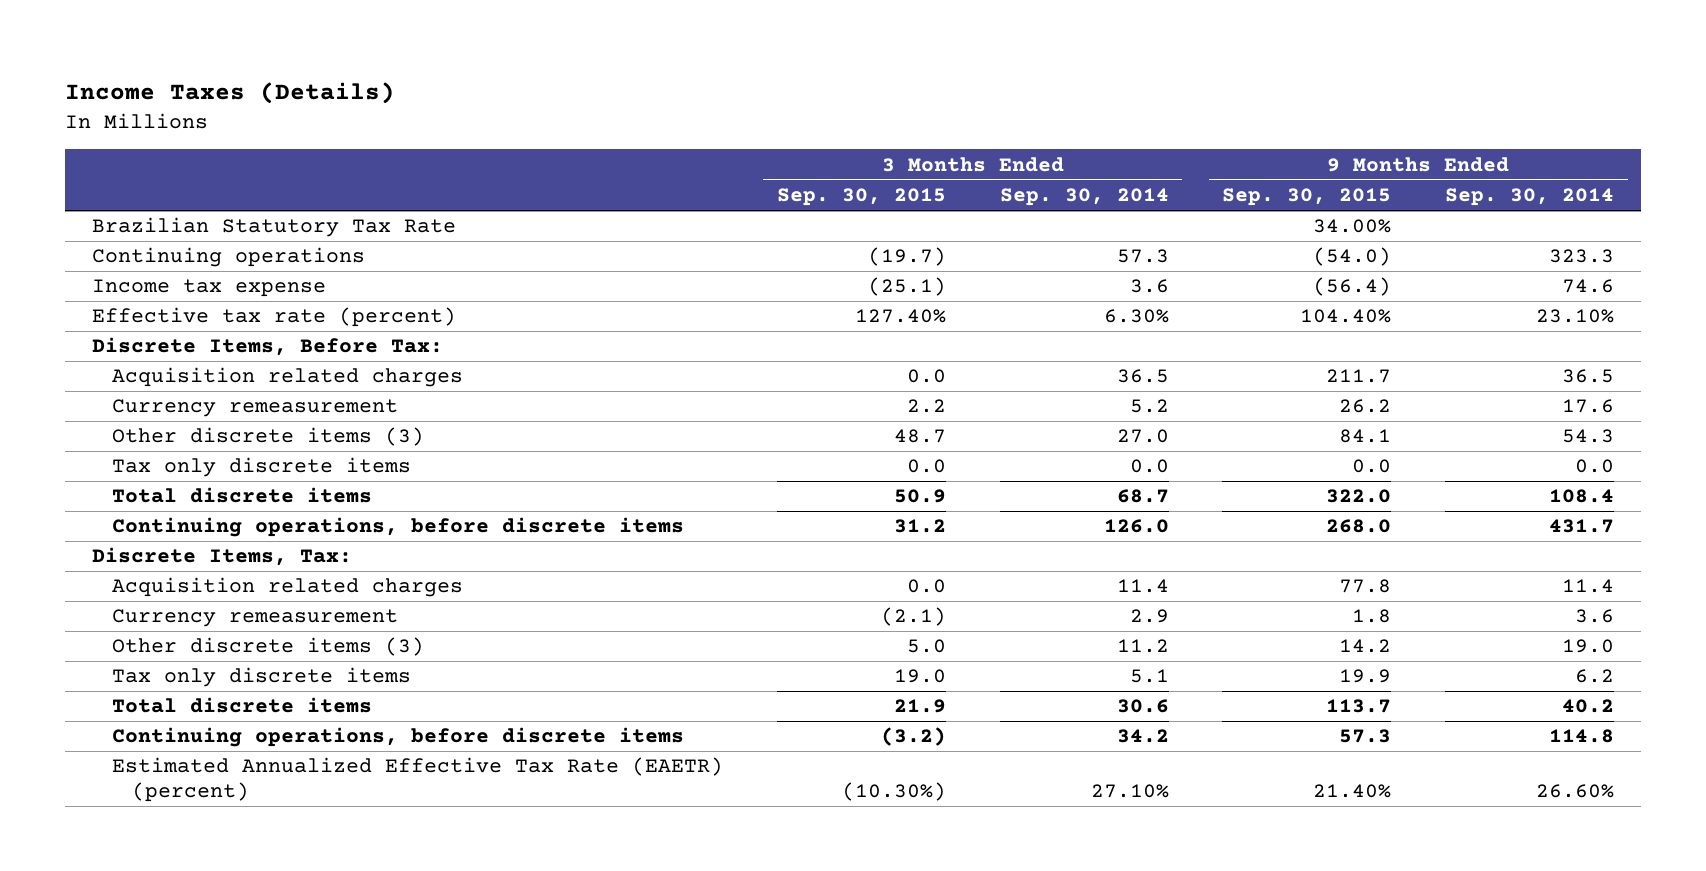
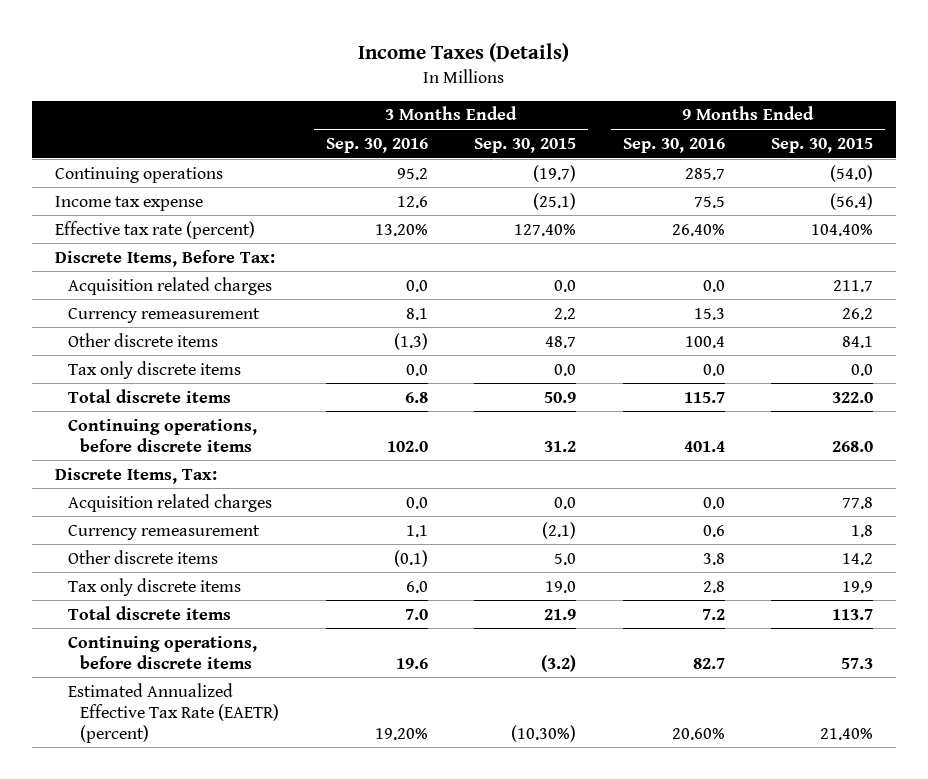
[999,188,1169,207] Sep. 30, 2014 -> none
[1445,188,1615,207] Sep. 30, 2014 -> none
none -> [325,137,428,153] Sep. 30, 2016
none -> [622,137,725,153] Sep. 30, 2016
[92,217,457,238] Brazilian Statutory Tax Rate -> none
[112,427,425,447] Other discrete items (3) -> [67,332,218,347] Other discrete items
[112,637,425,657] Other discrete items (3) -> [67,549,218,564] Other discrete items

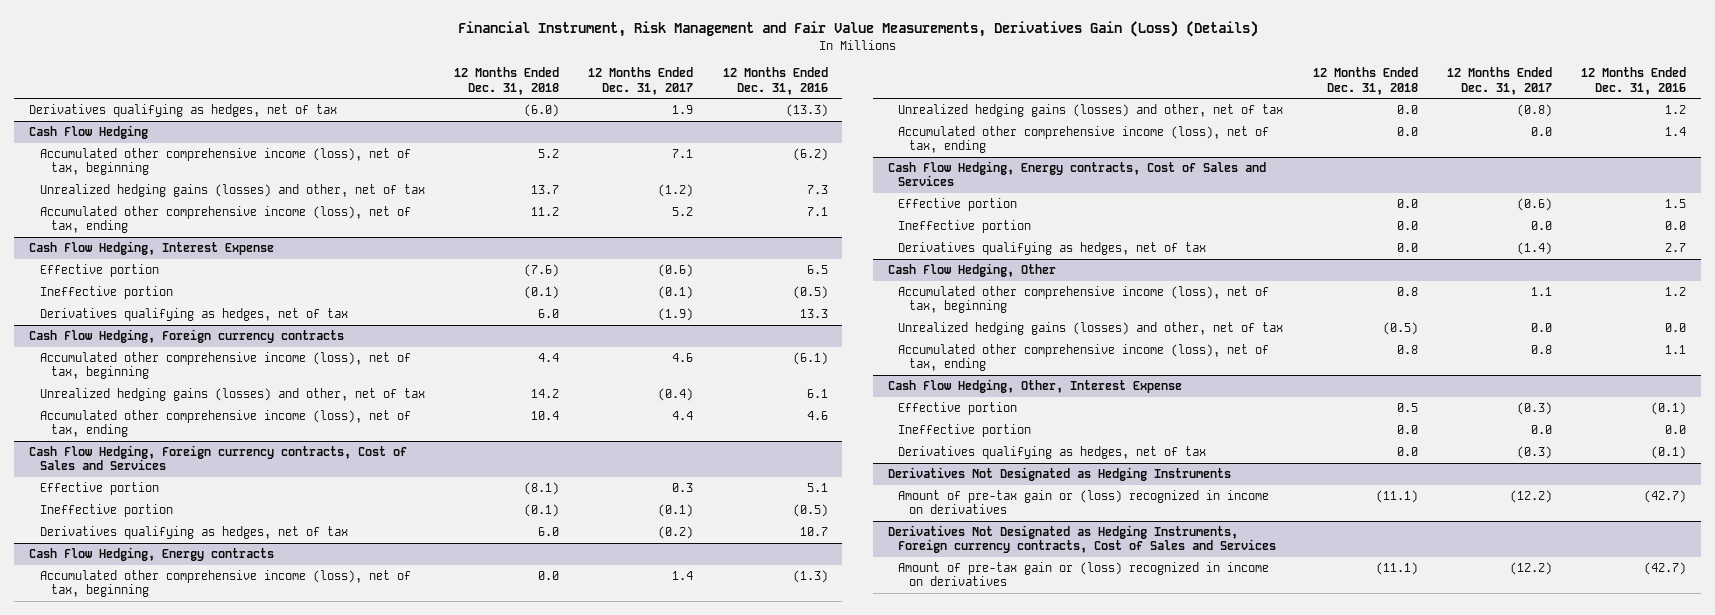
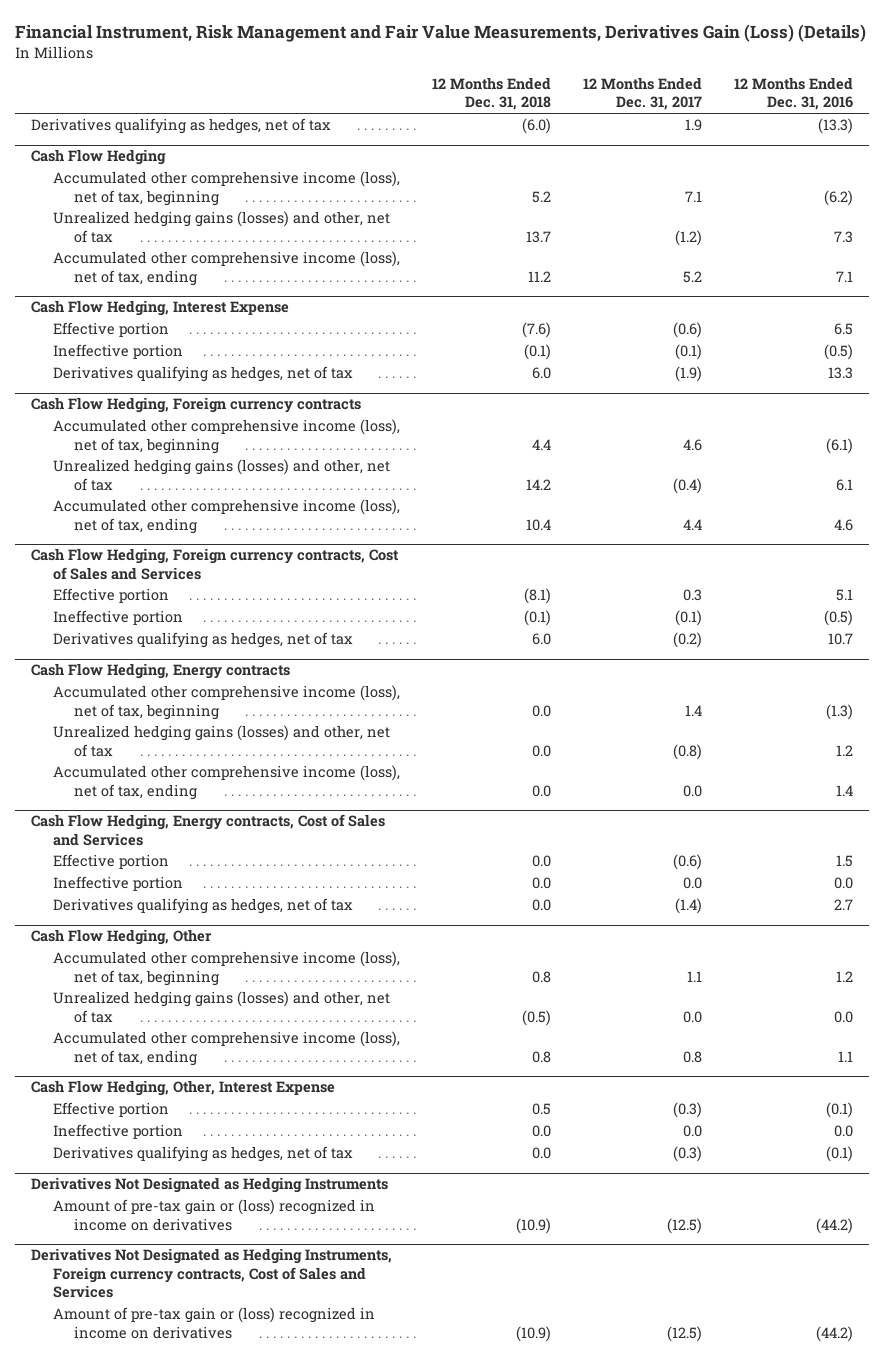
[1375,490,1418,504] (11.1) -> [515,1217,551,1234] (10.9)
[1509,490,1552,504] (12.2) -> [666,1217,702,1234] (12.5)
[1644,490,1687,504] (42.7) -> [815,1217,853,1234] (44.2)
[1375,562,1418,576] (11.1) -> [515,1325,551,1342] (10.9)
[1509,562,1552,576] (12.2) -> [666,1325,702,1342] (12.5)
[1644,562,1687,576] (42.7) -> [815,1325,853,1342] (44.2)

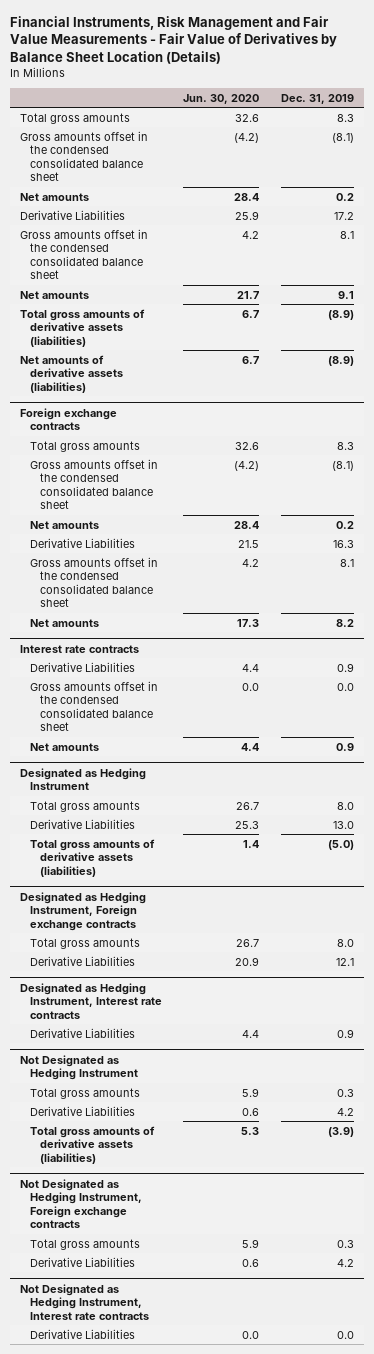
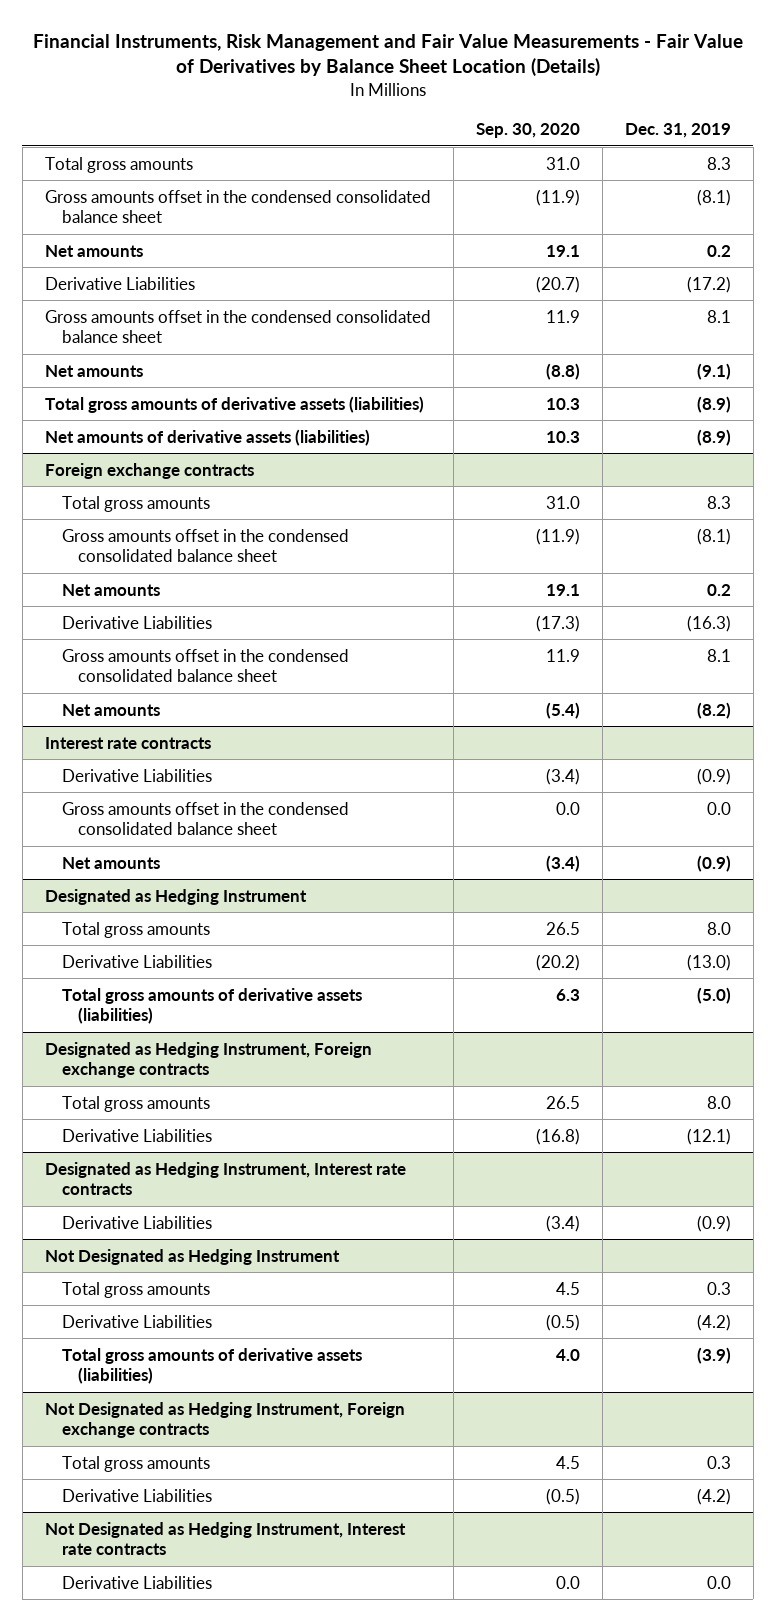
[183,93,260,104] Jun. 30, 2020 -> none
none -> [475,122,580,138] Sep. 30, 2020
[333,211,354,220] 17.2 -> [686,275,731,293] (17.2)
[337,290,354,299] 9.1 -> [696,362,731,380] (9.1)
[332,539,354,548] 16.3 -> [686,614,731,632] (16.3)
[335,618,354,627] 8.2 -> [696,701,731,719] (8.2)
[336,662,354,672] 0.9 -> [696,767,731,785] (0.9)
[335,742,354,751] 0.9 -> [696,854,731,872] (0.9)
[332,820,354,829] 13.0 -> [686,953,731,971] (13.0)
[335,957,354,966] 12.1 -> [686,1127,731,1145] (12.1)
[336,1028,354,1038] 0.9 -> [696,1214,731,1232] (0.9)
[336,1107,354,1116] 4.2 -> [696,1313,731,1331] (4.2)
[336,1258,354,1267] 4.2 -> [696,1487,731,1505] (4.2)

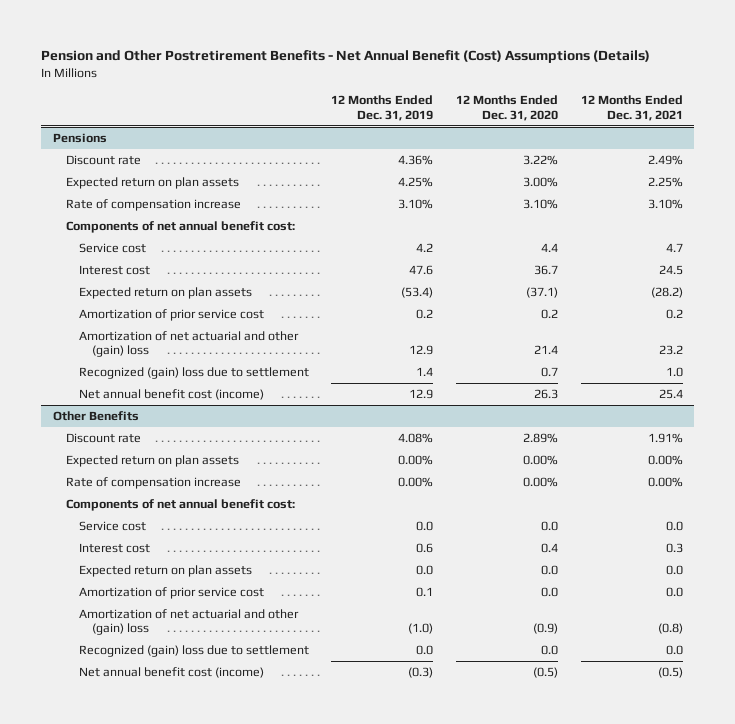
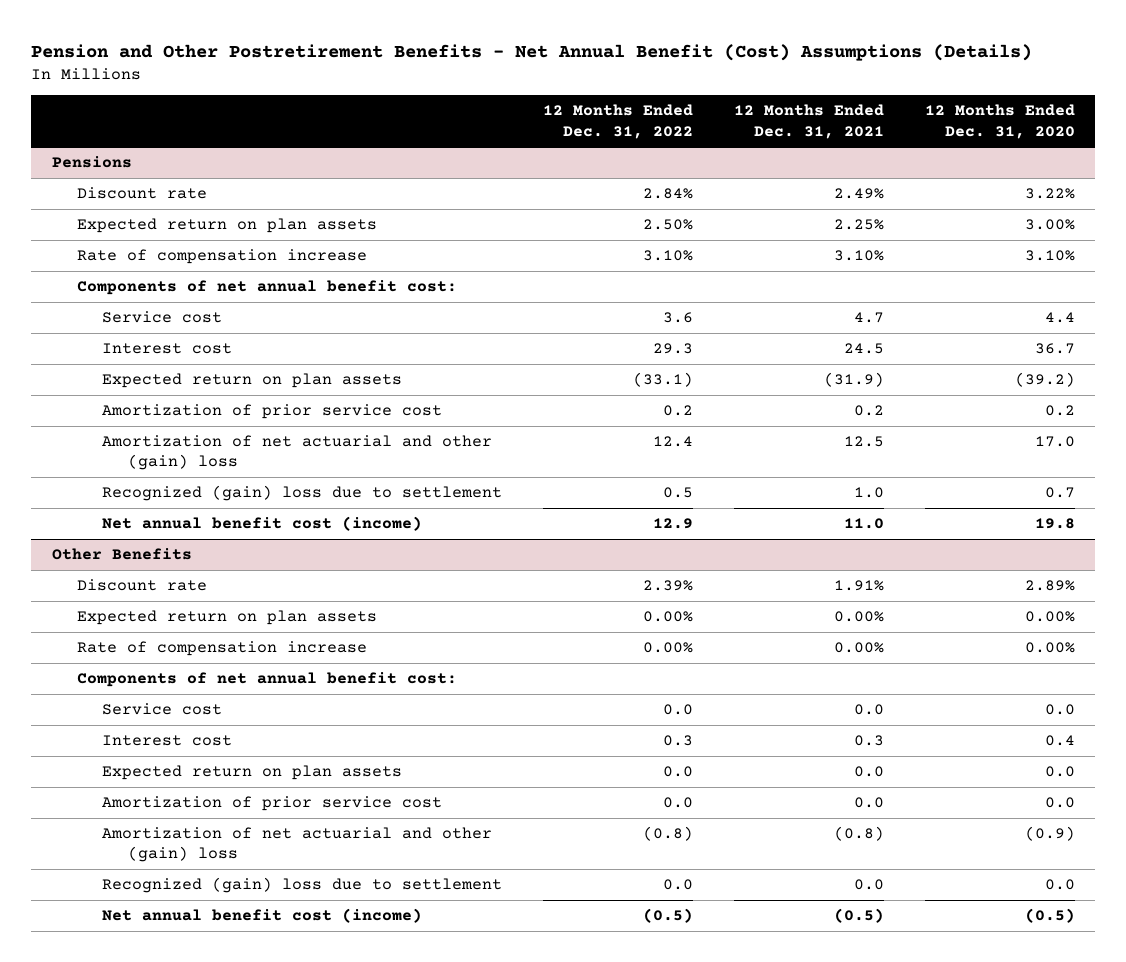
[331,95,434,121] 12 Months Ended Dec. 31, 2019 -> none
none -> [543,104,694,139] 12 Months Ended Dec. 31, 2022
[525,286,558,298] (37.1) -> [1014,372,1075,388] (39.2)
[650,286,683,298] (28.2) -> [823,372,884,388] (31.9)
[533,345,558,355] 21.4 -> [1034,436,1075,448] 17.0
[658,345,683,356] 23.2 -> [843,436,884,448] 12.5
[533,388,558,399] 26.3 -> [1034,518,1075,530] 19.8
[658,388,683,399] 25.4 -> [843,518,884,530] 11.0

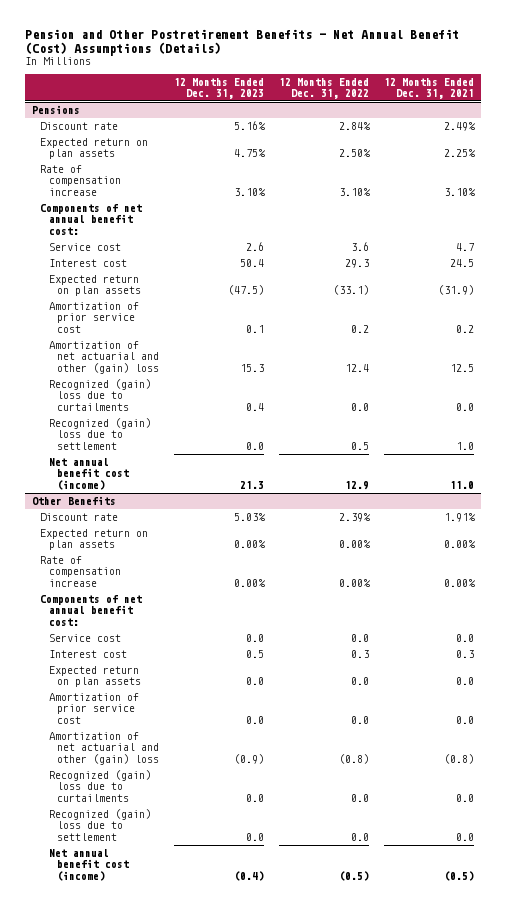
[924,104,1075,139] 12 Months Ended Dec. 31, 2020 -> none
none -> [173,77,264,100] 12 Months Ended Dec. 31, 2023
none -> [48,378,151,411] Recognized (gain) loss due to curtailments
none -> [48,769,151,802] Recognized (gain) loss due to curtailments

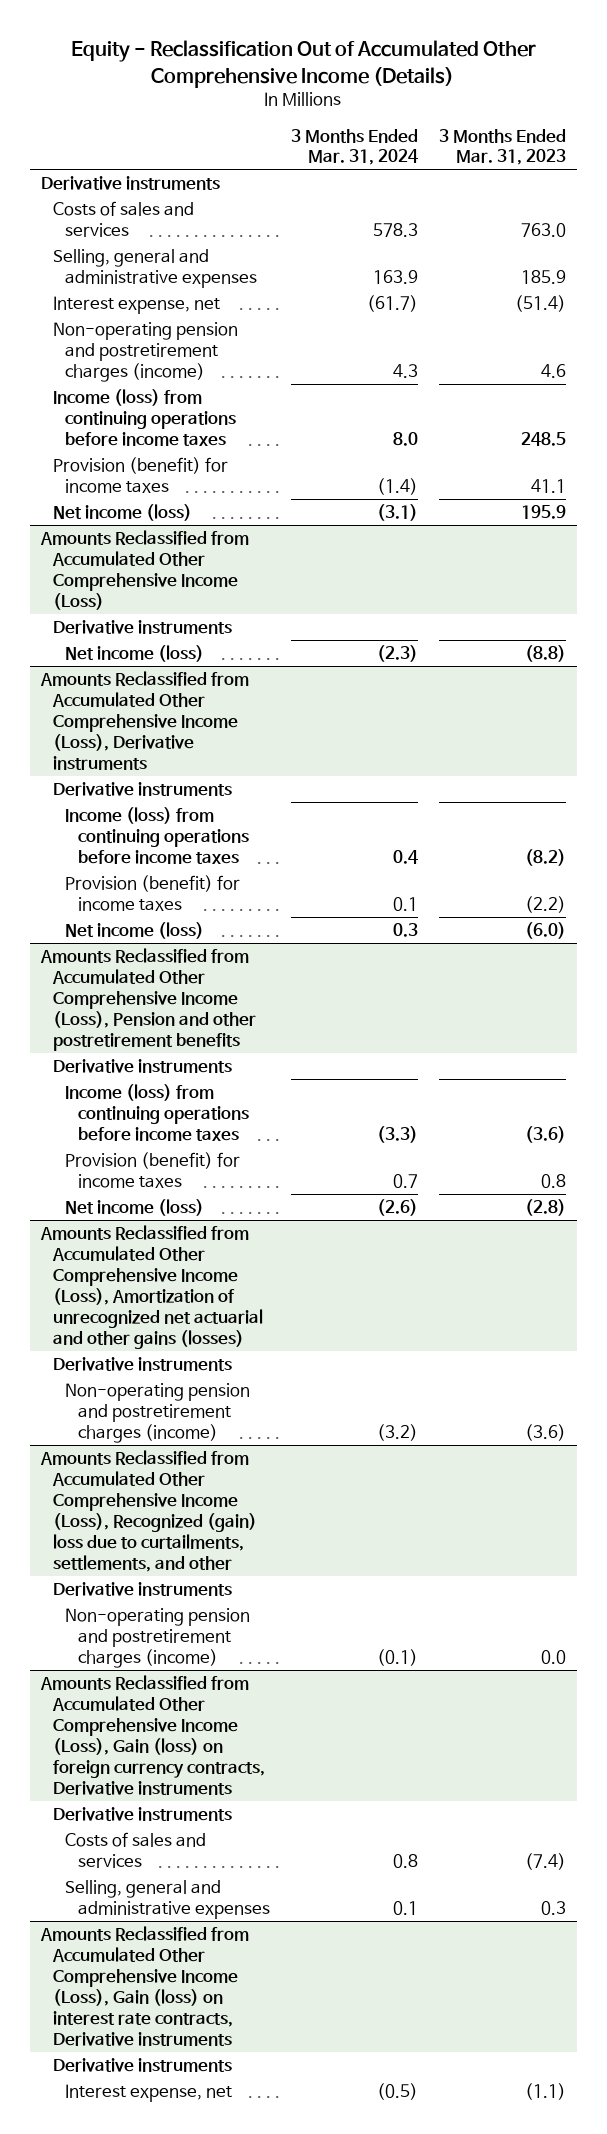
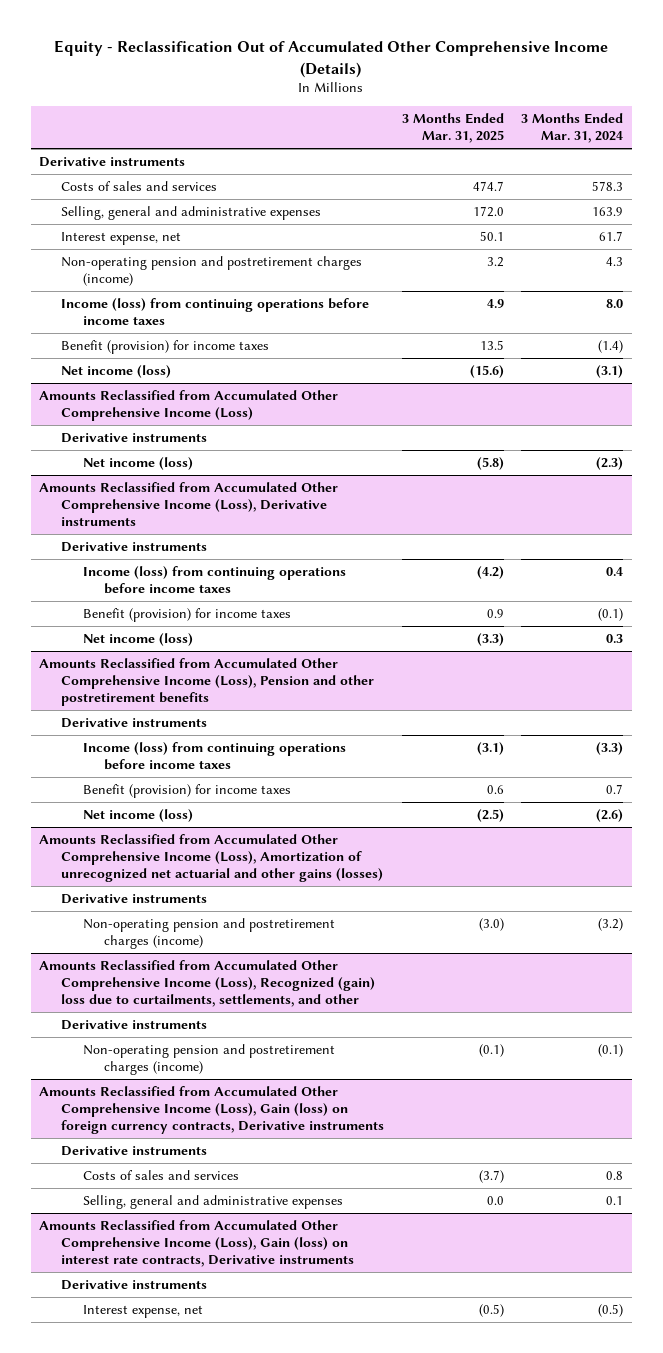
[439,128,567,166] 3 Months Ended Mar. 31, 2023 -> none
none -> [401,113,504,144] 3 Months Ended Mar. 31, 2025
[367,295,419,313] (61.7) -> [599,231,624,242] 61.7
[52,457,228,494] Provision (benefit) for income taxes -> [60,340,269,355] Benefit (provision) for income taxes
[65,875,241,912] Provision (benefit) for income taxes -> [82,608,291,623] Benefit (provision) for income taxes
[393,897,419,912] 0.1 -> [598,608,624,622] (0.1)
[65,1152,241,1189] Provision (benefit) for income taxes -> [82,784,291,799] Benefit (provision) for income taxes

